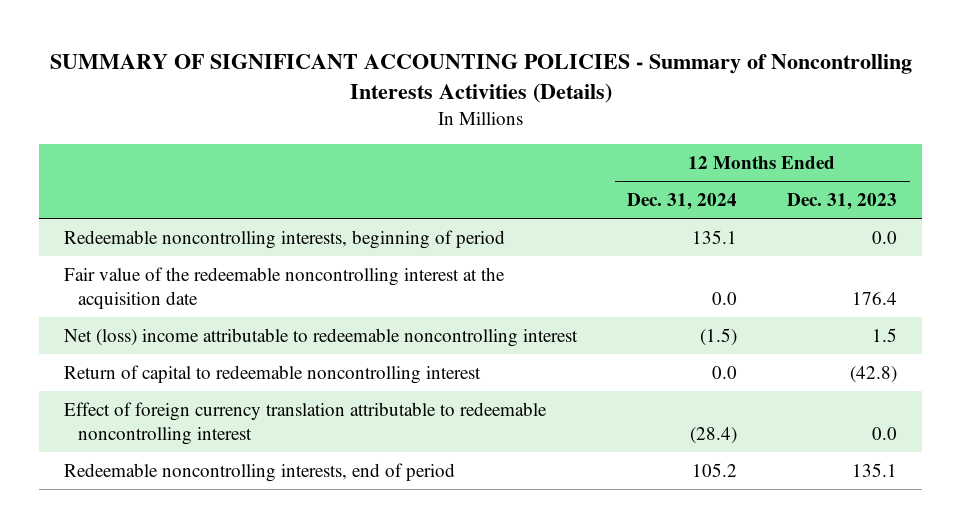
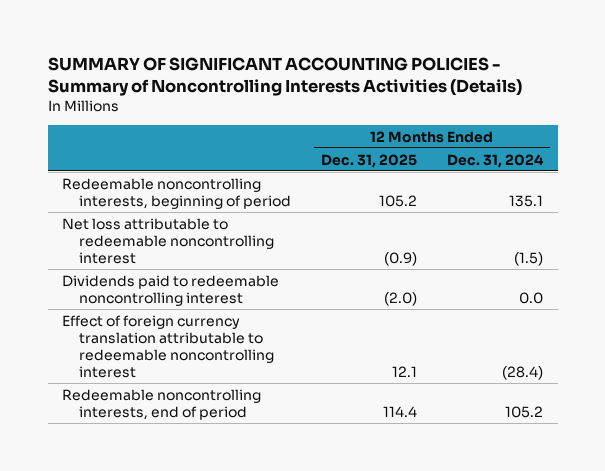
[787,193,898,211] Dec. 31, 2023 -> none
none -> [321,153,418,168] Dec. 31, 2025
[64,266,506,309] Fair value of the redeemable noncontrolling interest at the acquisition date -> none
[64,364,482,384] Return of capital to redeemable noncontrolling interest -> none
[64,327,579,347] Net (loss) income attributable to redeemable noncontrolling interest -> [62,217,275,265] Net loss attributable to redeemable noncontrolling interest
none -> [62,274,280,306] Dividends paid to redeemable noncontrolling interest

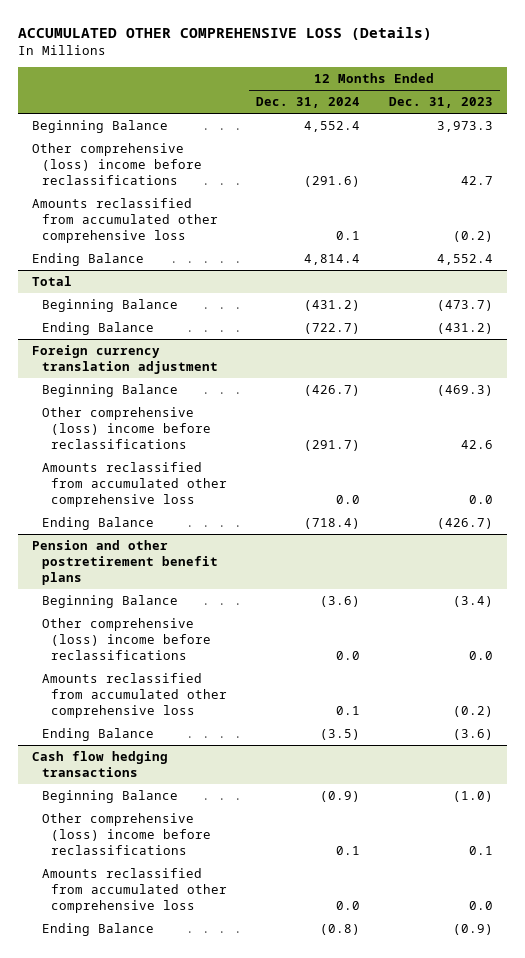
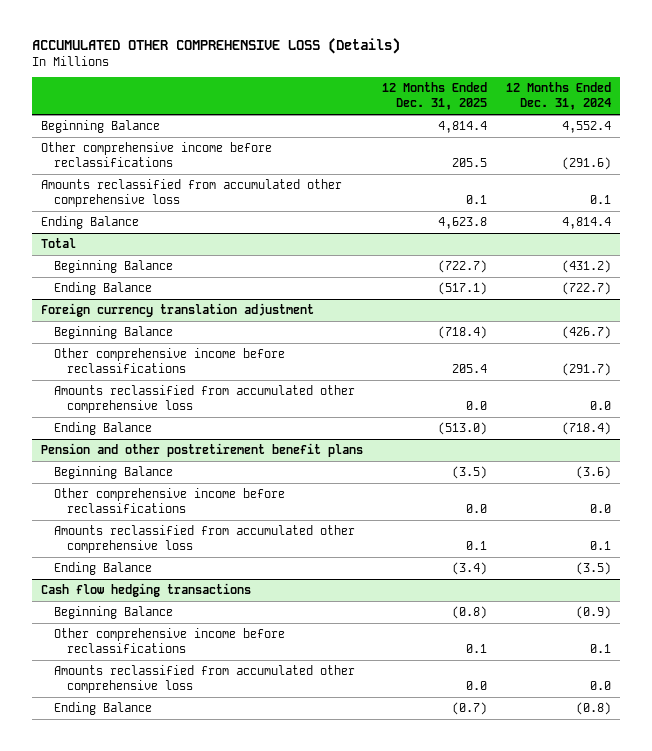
[388,97,493,109] Dec. 31, 2023 -> none
none -> [382,82,488,111] 12 Months Ended Dec. 31, 2025
[32,142,202,186] Other comprehensive (loss) income before reclassifications -> [41,142,273,167] Other comprehensive income before reclassifications
[41,406,212,450] Other comprehensive (loss) income before reclassifications -> [54,348,286,373] Other comprehensive income before reclassifications
[41,617,212,661] Other comprehensive (loss) income before reclassifications -> [54,488,286,513] Other comprehensive income before reclassifications
[41,812,212,856] Other comprehensive (loss) income before reclassifications -> [54,628,286,653] Other comprehensive income before reclassifications

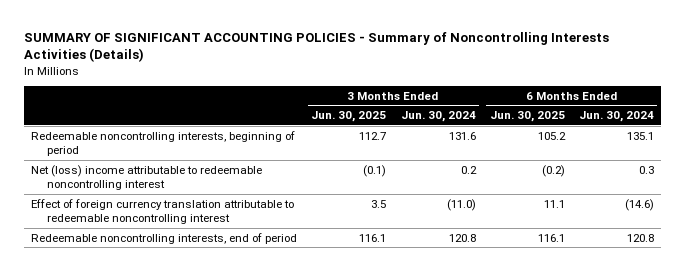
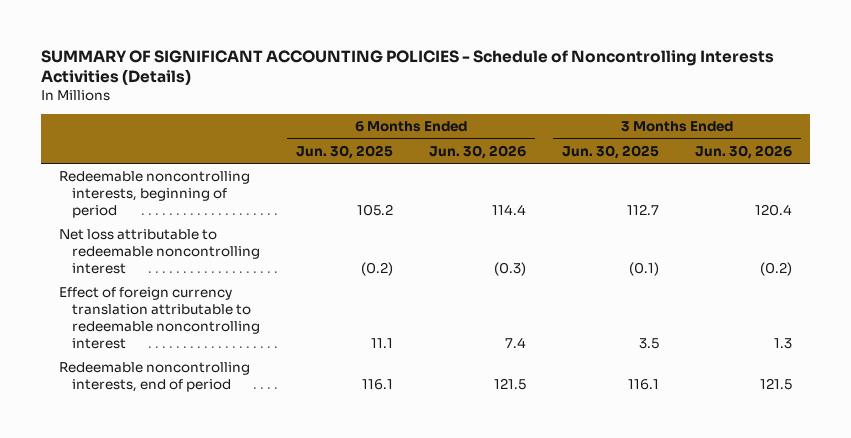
[23,31,609,63] SUMMARY OF SIGNIFICANT ACCOUNTING POLICIES - Summary of Noncontrolling Interests Activities (Details) -> [40,49,774,86] SUMMARY OF SIGNIFICANT ACCOUNTING POLICIES - Schedule of Noncontrolling Interests Activities (Details)
[400,111,476,123] Jun. 30, 2024 -> none
[578,111,654,123] Jun. 30, 2024 -> none
none -> [429,144,527,159] Jun. 30, 2026
none -> [694,144,792,159] Jun. 30, 2026
[31,164,263,191] Net (loss) income attributable to redeemable noncontrolling interest -> [58,229,261,274] Net loss attributable to redeemable noncontrolling interest

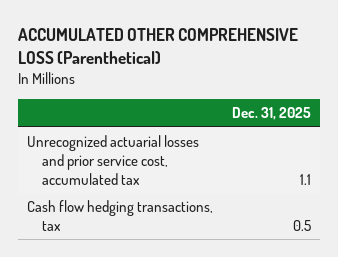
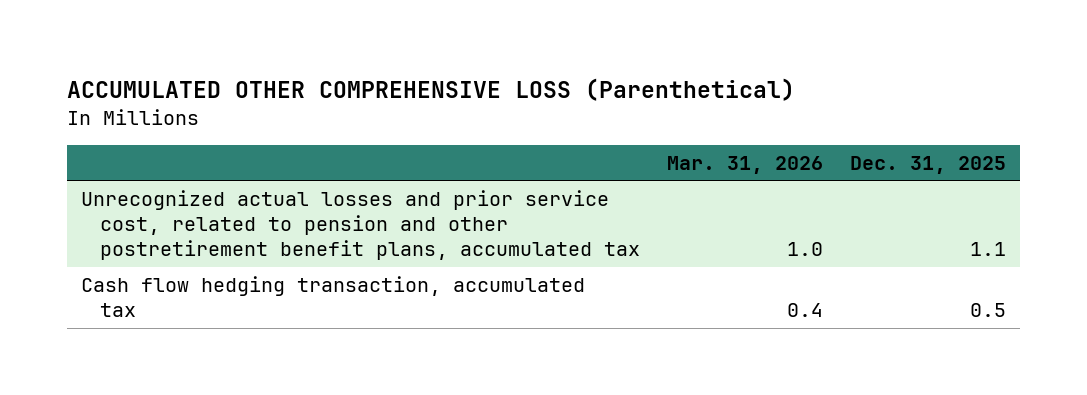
none -> [667,155,824,174] Mar. 31, 2026
[27,135,200,186] Unrecognized actuarial losses and prior service cost, accumulated tax -> [80,189,641,261] Unrecognized actual losses and prior service cost, related to pension and other postretirement benefit plans, accumulated tax
[27,200,214,232] Cash flow hedging transactions, tax -> [80,275,585,318] Cash flow hedging transaction, accumulated tax

